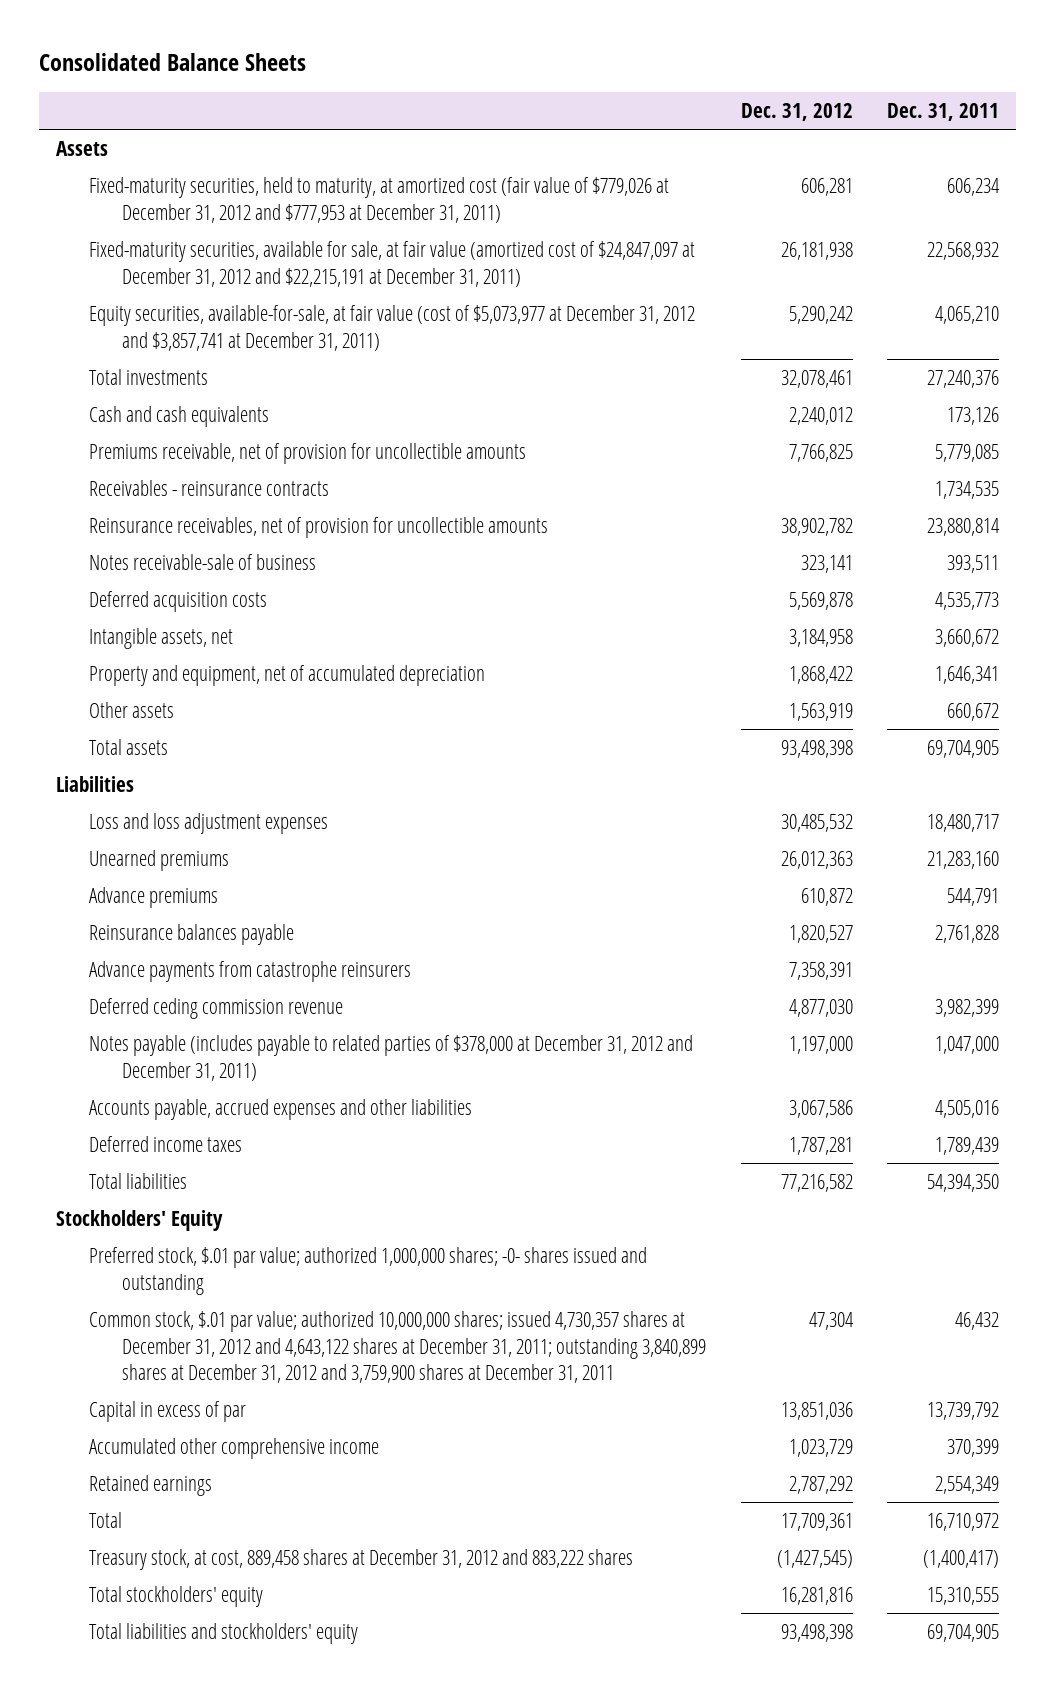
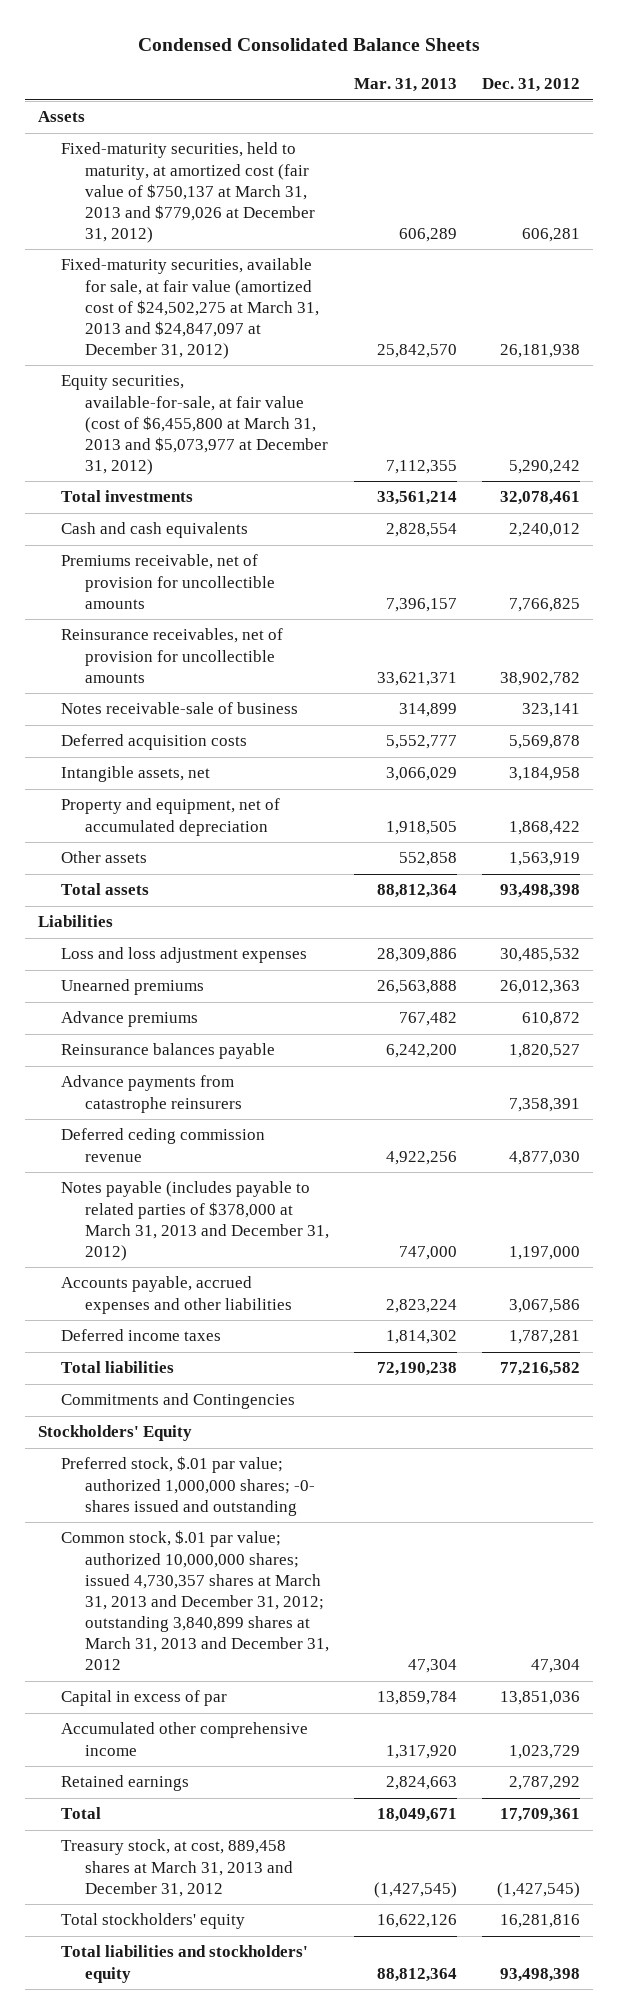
[38,52,306,71] Consolidated Balance Sheets -> [138,38,481,52] Condensed Consolidated Balance Sheets
[886,102,999,121] Dec. 31, 2011 -> none
none -> [354,78,458,93] Mar. 31, 2013
[88,177,669,223] Fixed-maturity securities, held to maturity, at amortized cost (fair value of $779,026 at December 31, 2012 and $777,953 at December 31, 2011) -> [61,142,315,244] Fixed-maturity securities, held to maturity, at amortized cost (fair value of $750,137 at March 31, 2013 and $779,026 at December 31, 2012)
[88,241,695,287] Fixed-maturity securities, available for sale, at fair value (amortized cost of $24,847,097 at December 31, 2012 and $22,215,191 at December 31, 2011) -> [61,258,319,360] Fixed-maturity securities, available for sale, at fair value (amortized cost of $24,502,275 at March 31, 2013 and $24,847,097 at December 31, 2012)
[88,305,695,351] Equity securities, available-for-sale, at fair value (cost of $5,073,977 at December 31, 2012 and $3,857,741 at December 31, 2011) -> [61,375,328,476] Equity securities, available-for-sale, at fair value (cost of $6,455,800 at March 31, 2013 and $5,073,977 at December 31, 2012)
[88,480,329,497] Receivables - reinsurance contracts -> none
[88,1035,693,1081] Notes payable (includes payable to related parties of $378,000 at December 31, 2012 and December 31, 2011) -> [61,1181,329,1261] Notes payable (includes payable to related parties of $378,000 at March 31, 2013 and December 31, 2012)
none -> [61,1393,296,1410] Commitments and Contingencies
[88,1311,707,1384] Common stock, $.01 par value; authorized 10,000,000 shares; issued 4,730,357 shares at December 31, 2012 and 4,643,122 shares at December 31, 2011; outstanding 3,840,899 shares at December 31, 2012 and 3,759,900 shares at December 31, 2011 -> [61,1530,329,1671] Common stock, $.01 par value; authorized 10,000,000 shares; issued 4,730,357 shares at March 31, 2013 and December 31, 2012; outstanding 3,840,899 shares at March 31, 2013 and December 31, 2012
[88,1549,633,1571] Treasury stock, at cost, 889,458 shares at December 31, 2012 and 883,222 shares -> [61,1839,293,1897] Treasury stock, at cost, 889,458 shares at March 31, 2013 and December 31, 2012

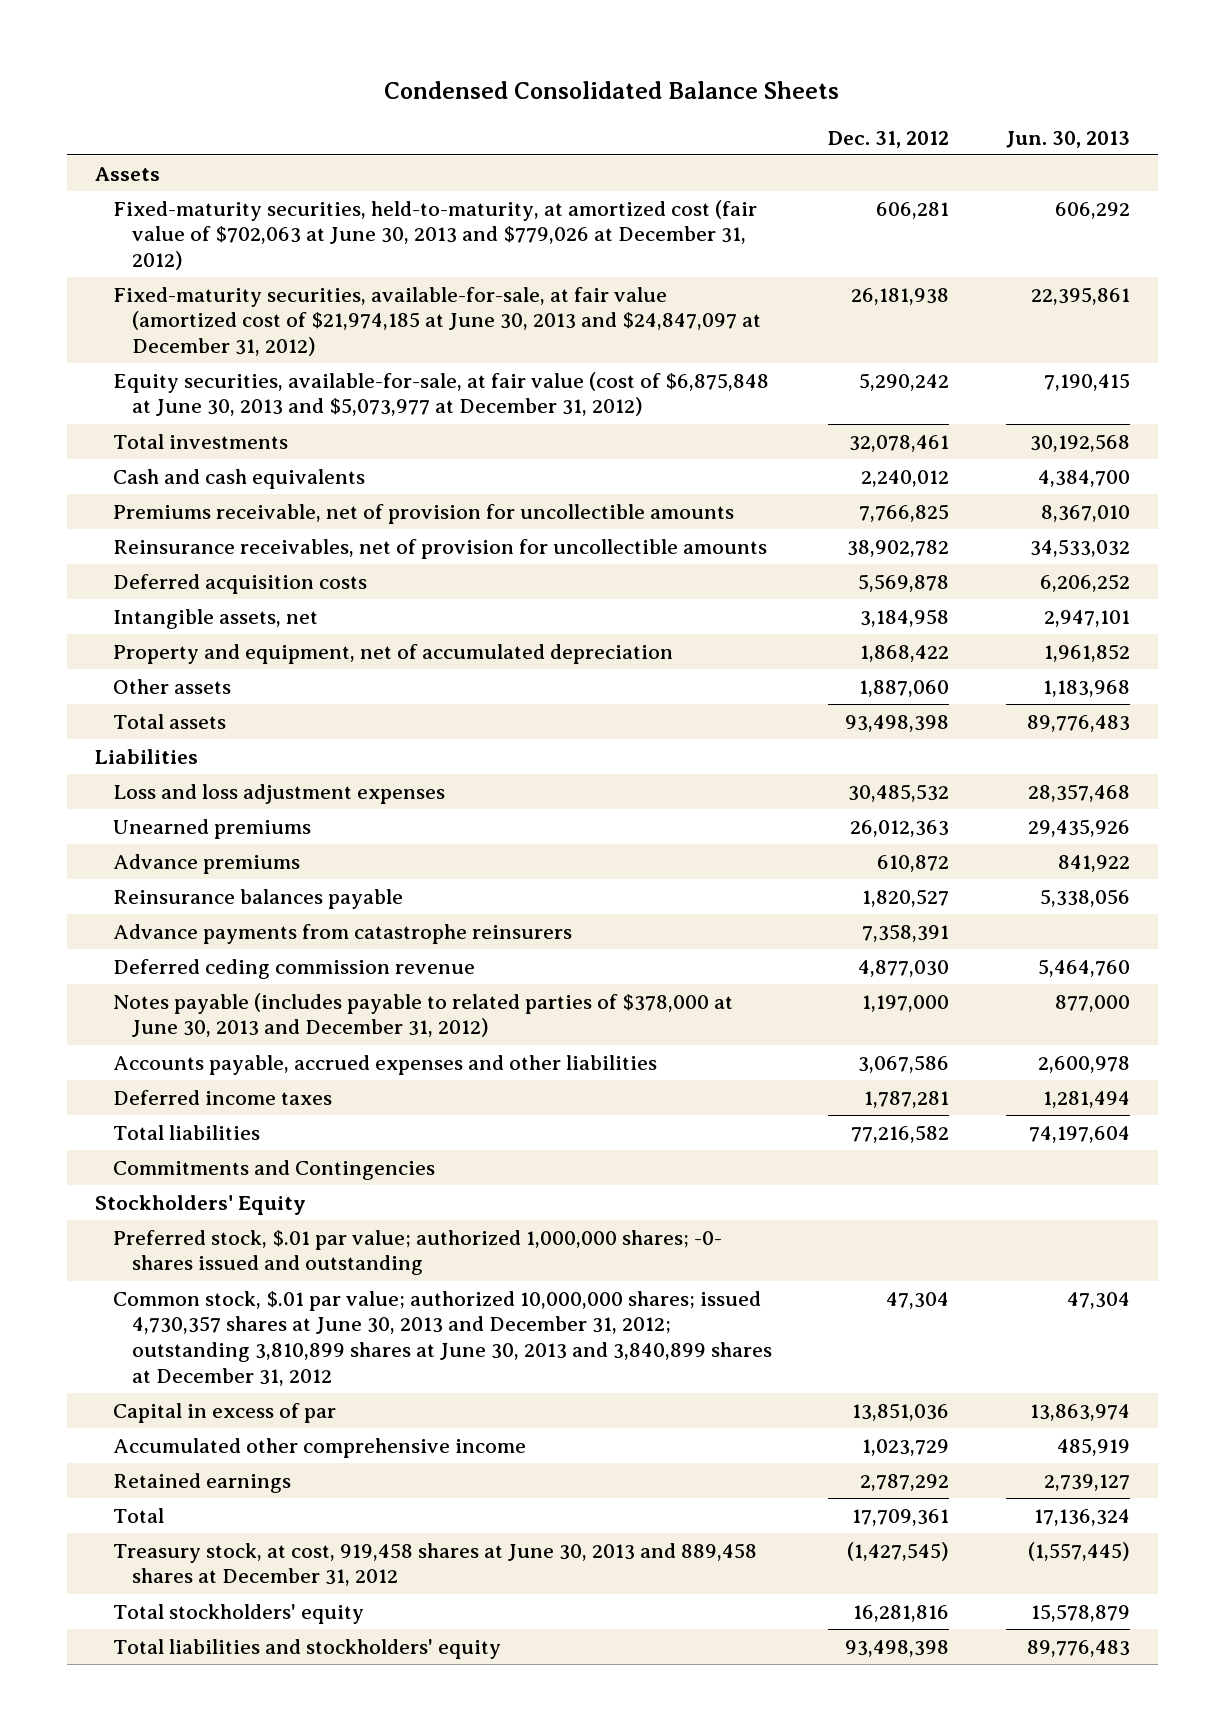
[354,78,458,93] Mar. 31, 2013 -> none
none -> [1005,130,1130,148] Jun. 30, 2013
[61,142,315,244] Fixed-maturity securities, held to maturity, at amortized cost (fair value of $750,137 at March 31, 2013 and $779,026 at December 31, 2012) -> [113,199,758,270] Fixed-maturity securities, held-to-maturity, at amortized cost (fair value of $702,063 at June 30, 2013 and $779,026 at December 31, 2012)
[61,258,319,360] Fixed-maturity securities, available for sale, at fair value (amortized cost of $24,502,275 at March 31, 2013 and $24,847,097 at December 31, 2012) -> [113,286,761,356] Fixed-maturity securities, available-for-sale, at fair value (amortized cost of $21,974,185 at June 30, 2013 and $24,847,097 at December 31, 2012)
[61,375,328,476] Equity securities, available-for-sale, at fair value (cost of $6,455,800 at March 31, 2013 and $5,073,977 at December 31, 2012) -> [113,371,770,417] Equity securities, available-for-sale, at fair value (cost of $6,875,848 at June 30, 2013 and $5,073,977 at December 31, 2012)
[61,702,299,715] Notes receivable-sale of business -> none
[509,852,581,867] 1,563,919 -> [859,679,950,697] 1,887,060
[61,1181,329,1261] Notes payable (includes payable to related parties of $378,000 at March 31, 2013 and December 31, 2012) -> [113,992,734,1038] Notes payable (includes payable to related parties of $378,000 at June 30, 2013 and December 31, 2012)
[61,1530,329,1671] Common stock, $.01 par value; authorized 10,000,000 shares; issued 4,730,357 shares at March 31, 2013 and December 31, 2012; outstanding 3,840,899 shares at March 31, 2013 and December 31, 2012 -> [113,1290,772,1386] Common stock, $.01 par value; authorized 10,000,000 shares; issued 4,730,357 shares at June 30, 2013 and December 31, 2012; outstanding 3,810,899 shares at June 30, 2013 and 3,840,899 shares at December 31, 2012
[61,1839,293,1897] Treasury stock, at cost, 889,458 shares at March 31, 2013 and December 31, 2012 -> [113,1542,758,1587] Treasury stock, at cost, 919,458 shares at June 30, 2013 and 889,458 shares at December 31, 2012

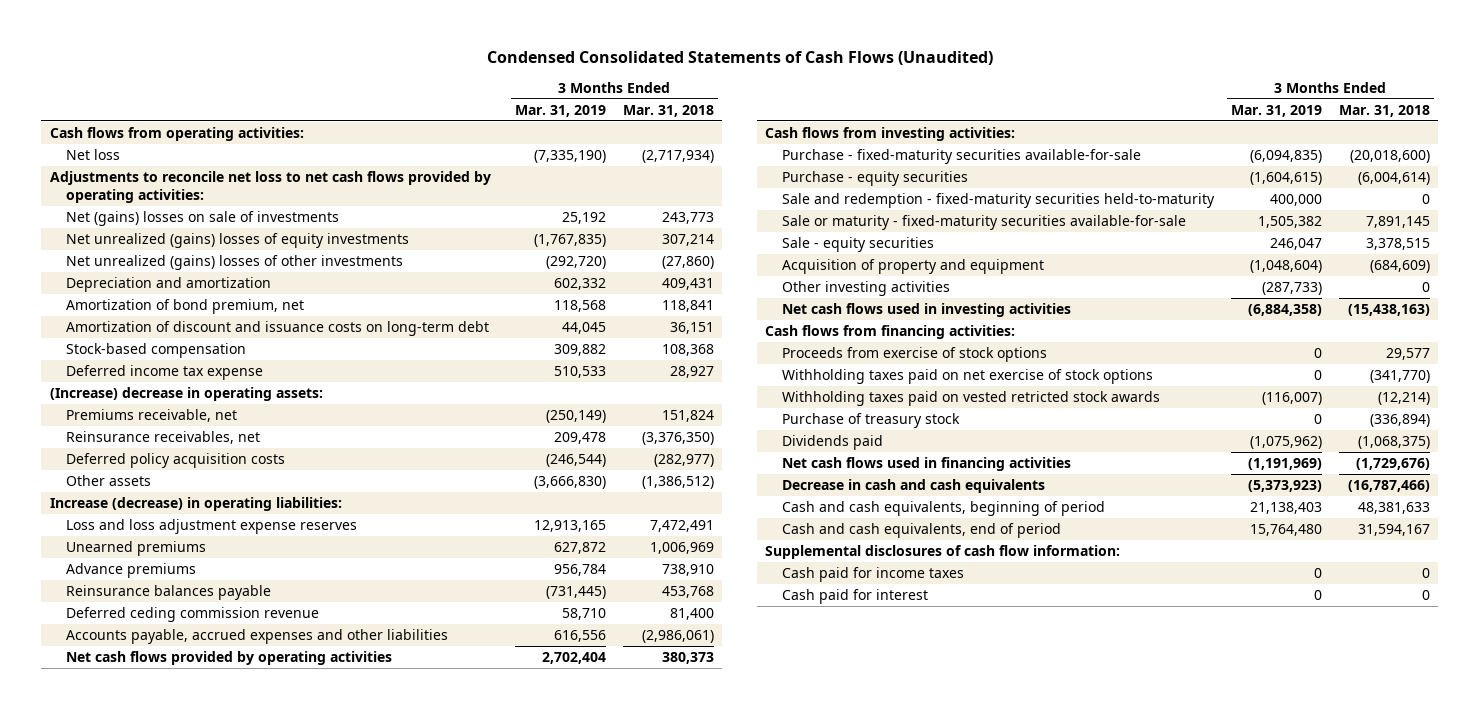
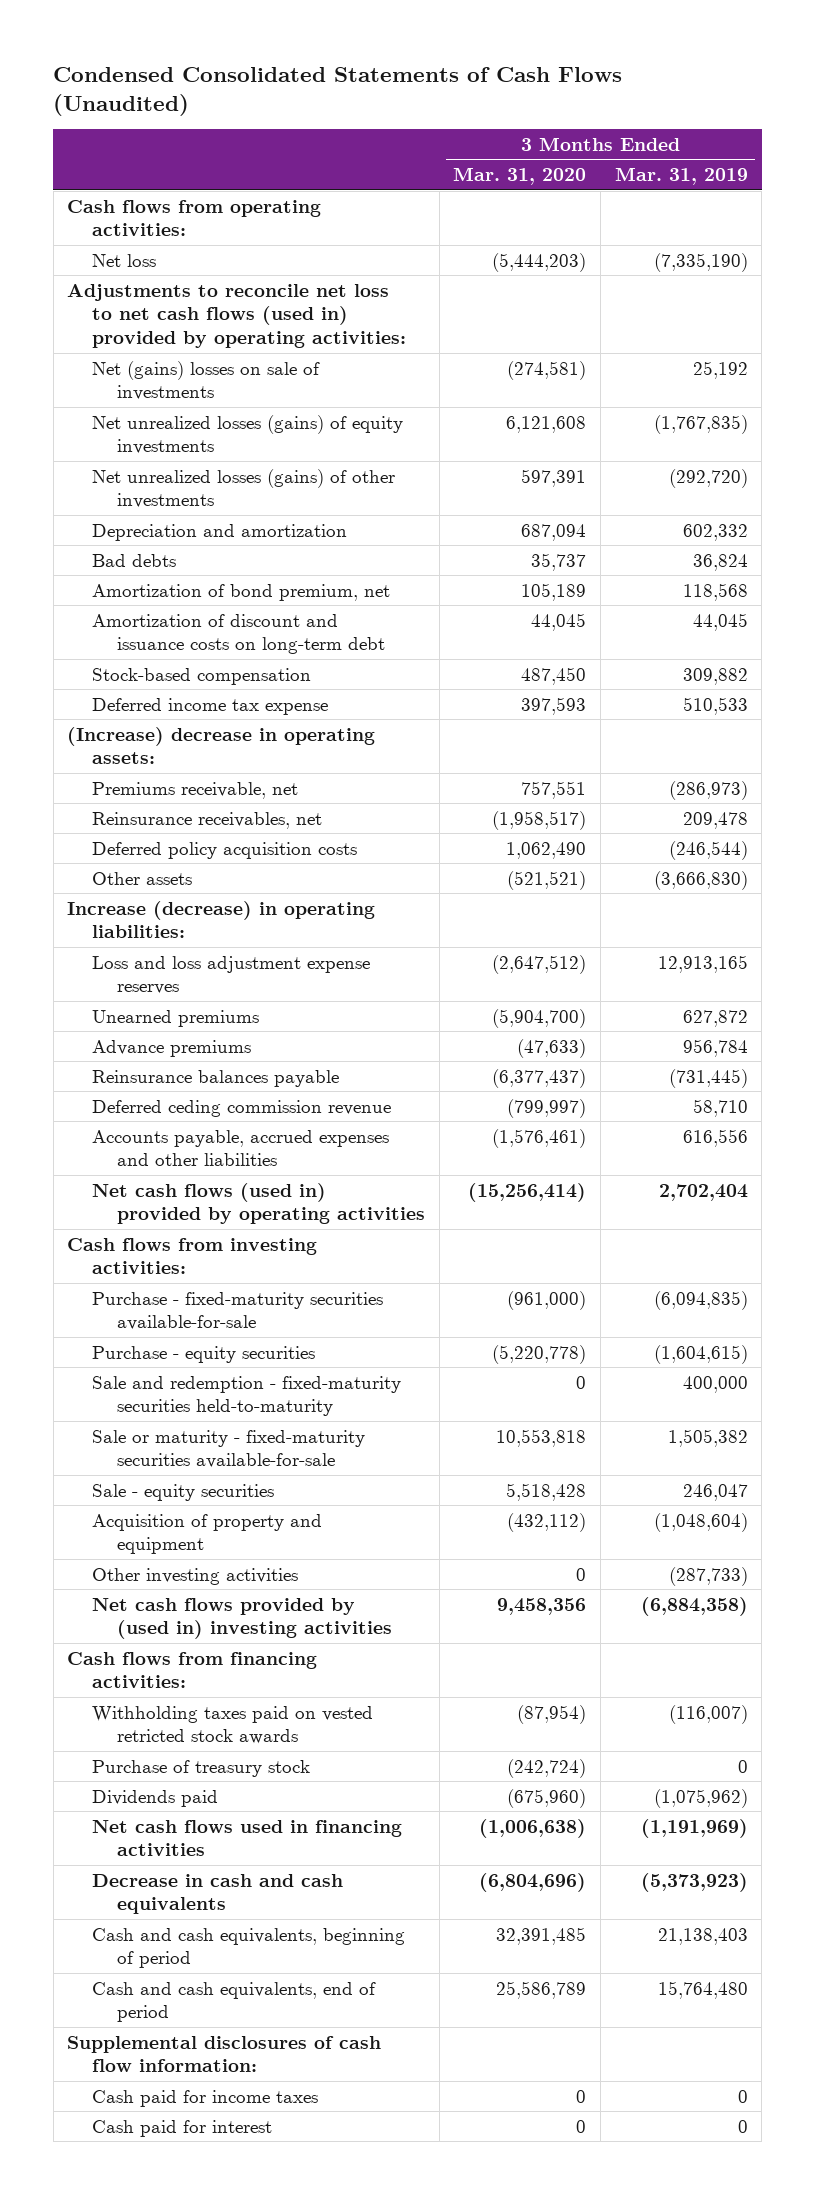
[622,104,714,117] Mar. 31, 2018 -> none
none -> [453,167,587,186] Mar. 31, 2020
[49,171,491,204] Adjustments to reconcile net loss to net cash flows provided by operating activities: -> [67,283,407,349] Adjustments to reconcile net loss to net cash flows (used in) provided by operating activities:
[66,233,410,249] Net unrealized (gains) losses of equity investments -> [92,414,404,455] Net unrealized losses (gains) of equity investments
[66,255,404,271] Net unrealized (gains) losses of other investments -> [92,468,396,509] Net unrealized losses (gains) of other investments
none -> [92,553,177,567] Bad debts
[545,410,606,424] (250,149) -> [668,780,748,800] (286,973)
[66,651,393,666] Net cash flows provided by operating activities -> [92,1182,426,1225] Net cash flows (used in) provided by operating activities
[782,303,1072,318] Net cash flows used in investing activities -> [92,1597,393,1640] Net cash flows provided by (used in) investing activities
[782,347,1048,363] Proceeds from exercise of stock options -> none
[782,369,1154,385] Withholding taxes paid on net exercise of stock options -> none

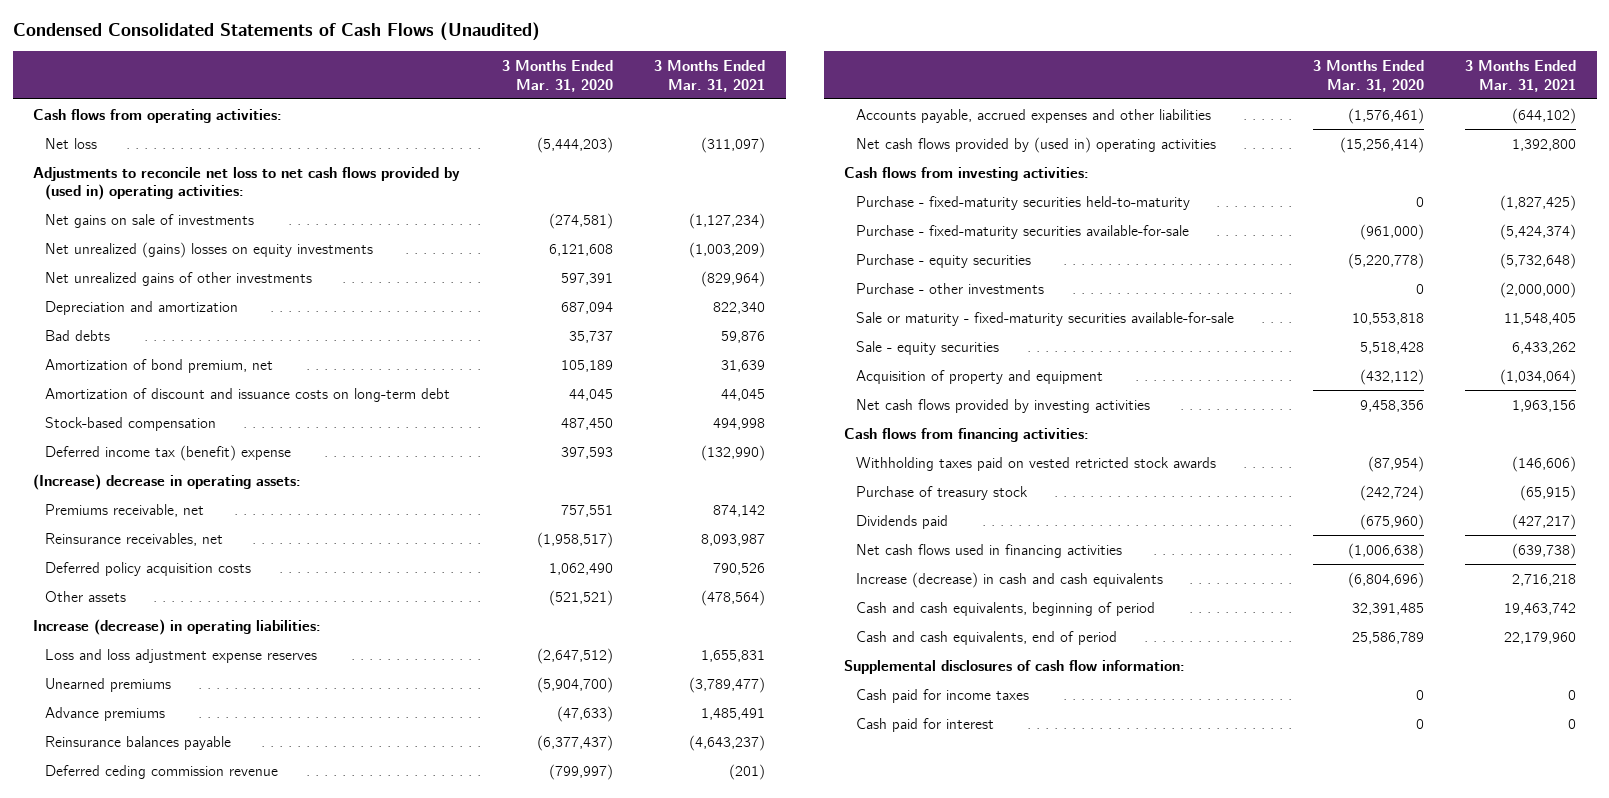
[614,167,748,186] Mar. 31, 2019 -> none
none -> [653,60,765,92] 3 Months Ended Mar. 31, 2021
[67,283,407,349] Adjustments to reconcile net loss to net cash flows (used in) provided by operating activities: -> [33,166,461,201] Adjustments to reconcile net loss to net cash flows provided by (used in) operating activities:
[92,360,321,401] Net (gains) losses on sale of investments -> [44,213,254,228] Net gains on sale of investments
[92,414,404,455] Net unrealized losses (gains) of equity investments -> [44,241,373,258] Net unrealized (gains) losses on equity investments
[92,468,396,509] Net unrealized losses (gains) of other investments -> [44,271,312,286] Net unrealized gains of other investments
[92,697,329,715] Deferred income tax expense -> [44,444,291,461] Deferred income tax (benefit) expense
[92,1182,426,1225] Net cash flows (used in) provided by operating activities -> [855,136,1216,153] Net cash flows provided by (used in) operating activities
none -> [855,195,1190,210] Purchase - fixed-maturity securities held-to-maturity
[92,1375,402,1417] Sale and redemption - fixed-maturity securities held-to-maturity -> none
none -> [855,282,1044,294] Purchase - other investments
[92,1567,299,1585] Other investing activities -> none
[92,1597,393,1640] Net cash flows provided by (used in) investing activities -> [855,398,1150,413] Net cash flows provided by investing activities
[92,1873,344,1915] Decrease in cash and cash equivalents -> [855,571,1163,588] Increase (decrease) in cash and cash equivalents

